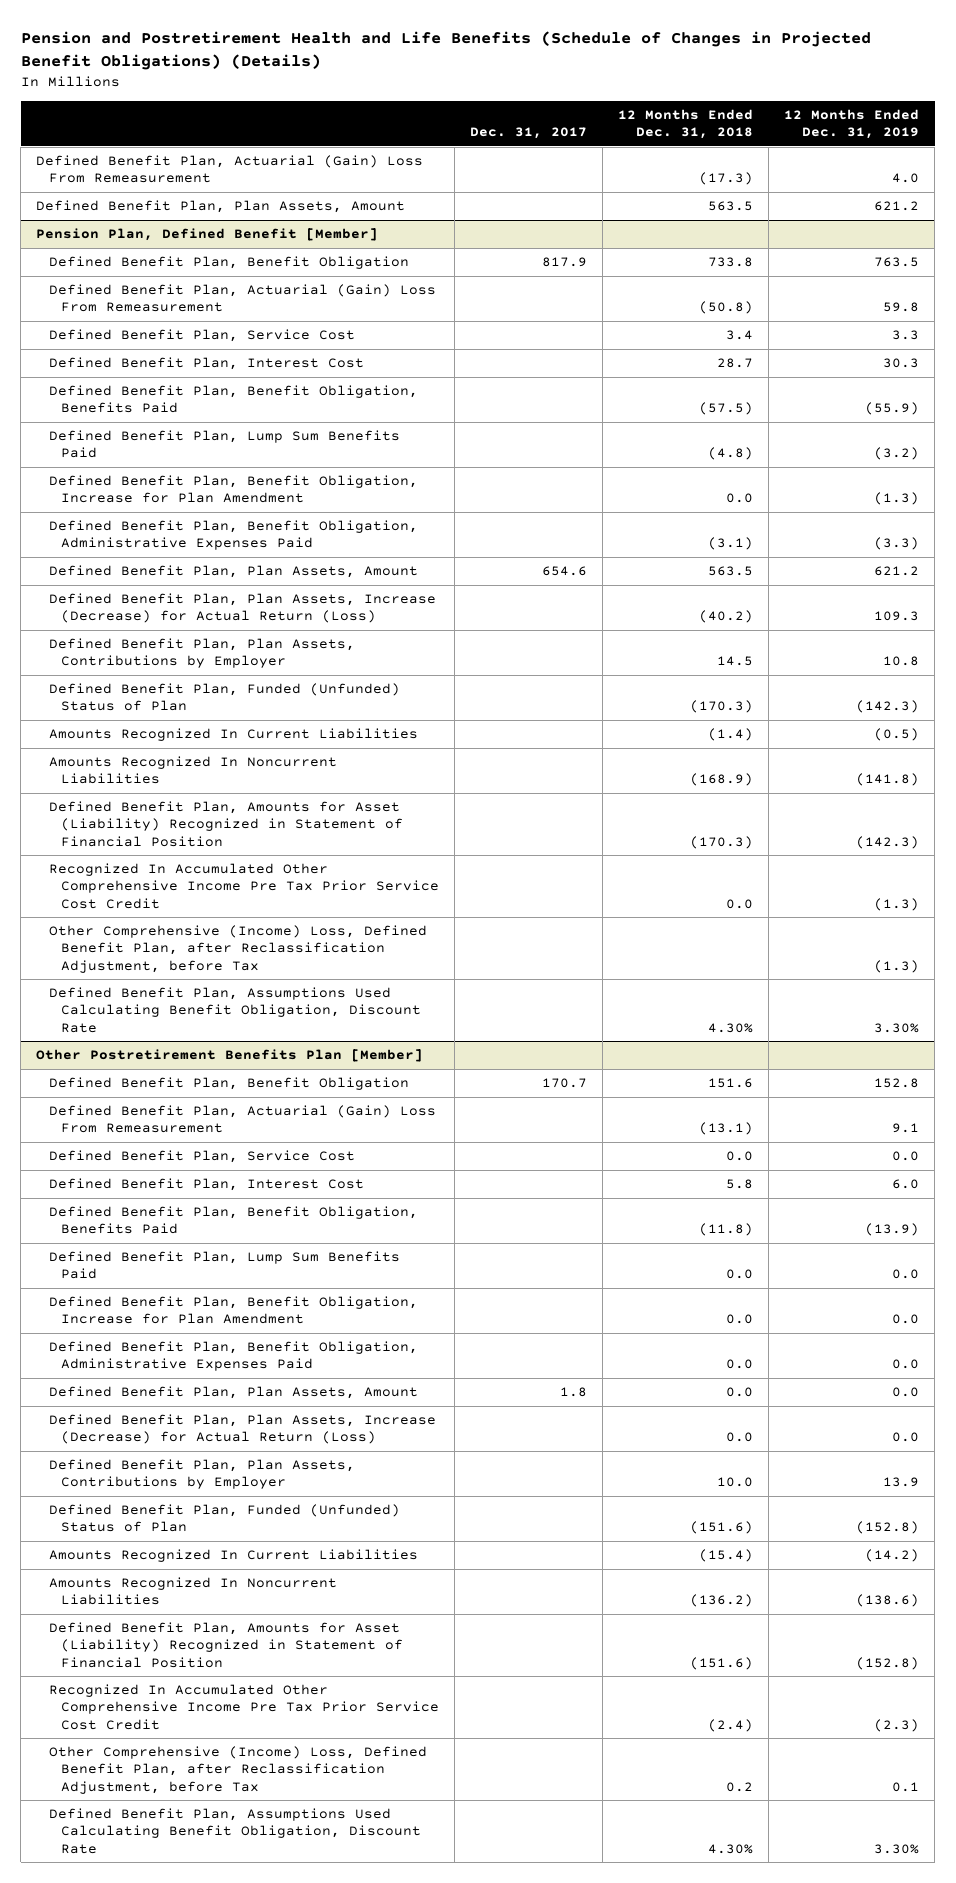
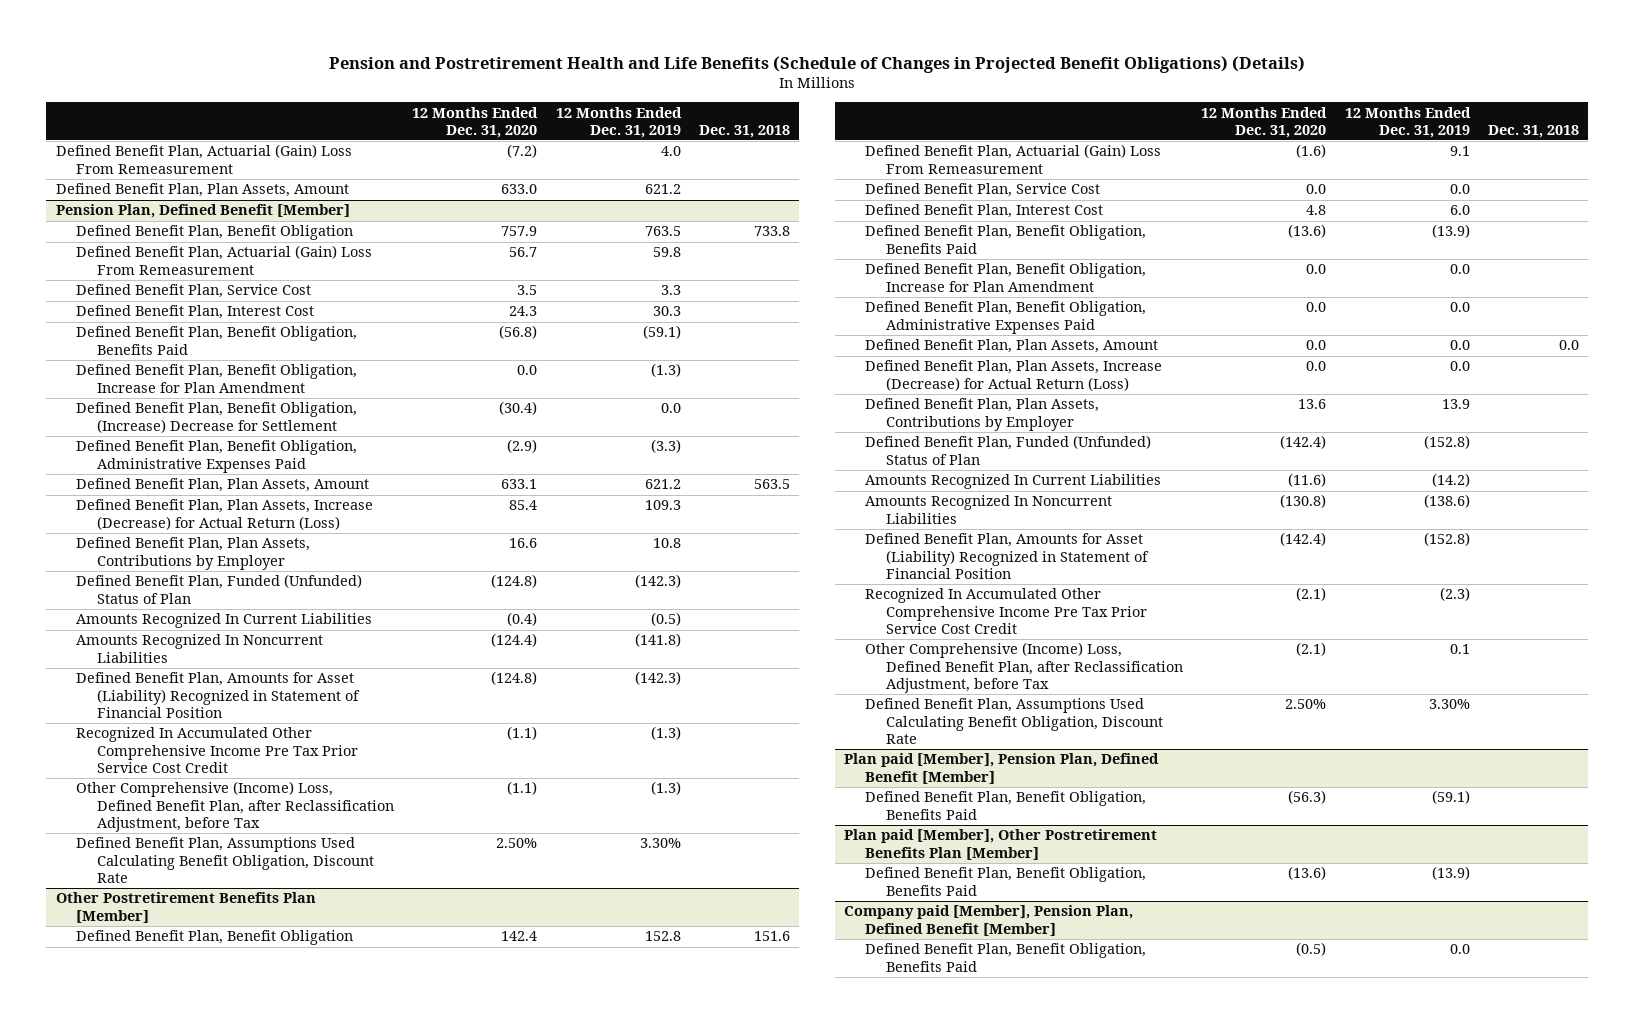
[470,127,588,140] Dec. 31, 2017 -> none
[618,108,754,140] 12 Months Ended Dec. 31, 2018 -> none
none -> [412,106,539,138] 12 Months Ended Dec. 31, 2020
none -> [699,124,791,138] Dec. 31, 2018
[48,430,400,459] Defined Benefit Plan, Lump Sum Benefits Paid -> none
[865,402,920,416] (55.9) -> [642,325,681,340] (59.1)
none -> [76,402,358,433] Defined Benefit Plan, Benefit Obligation, (Increase) Decrease for Settlement
[48,1251,400,1280] Defined Benefit Plan, Lump Sum Benefits Paid -> none
none -> [844,753,1160,784] Plan paid [Member], Pension Plan, Defined Benefit [Member]
none -> [865,791,1147,820] Defined Benefit Plan, Benefit Obligation, Benefits Paid
none -> [844,829,1158,860] Plan paid [Member], Other Postretirement Benefits Plan [Member]
none -> [865,867,1147,896] Defined Benefit Plan, Benefit Obligation, Benefits Paid
none -> [844,905,1134,936] Company paid [Member], Pension Plan, Defined Benefit [Member]
none -> [865,943,1147,972] Defined Benefit Plan, Benefit Obligation, Benefits Paid

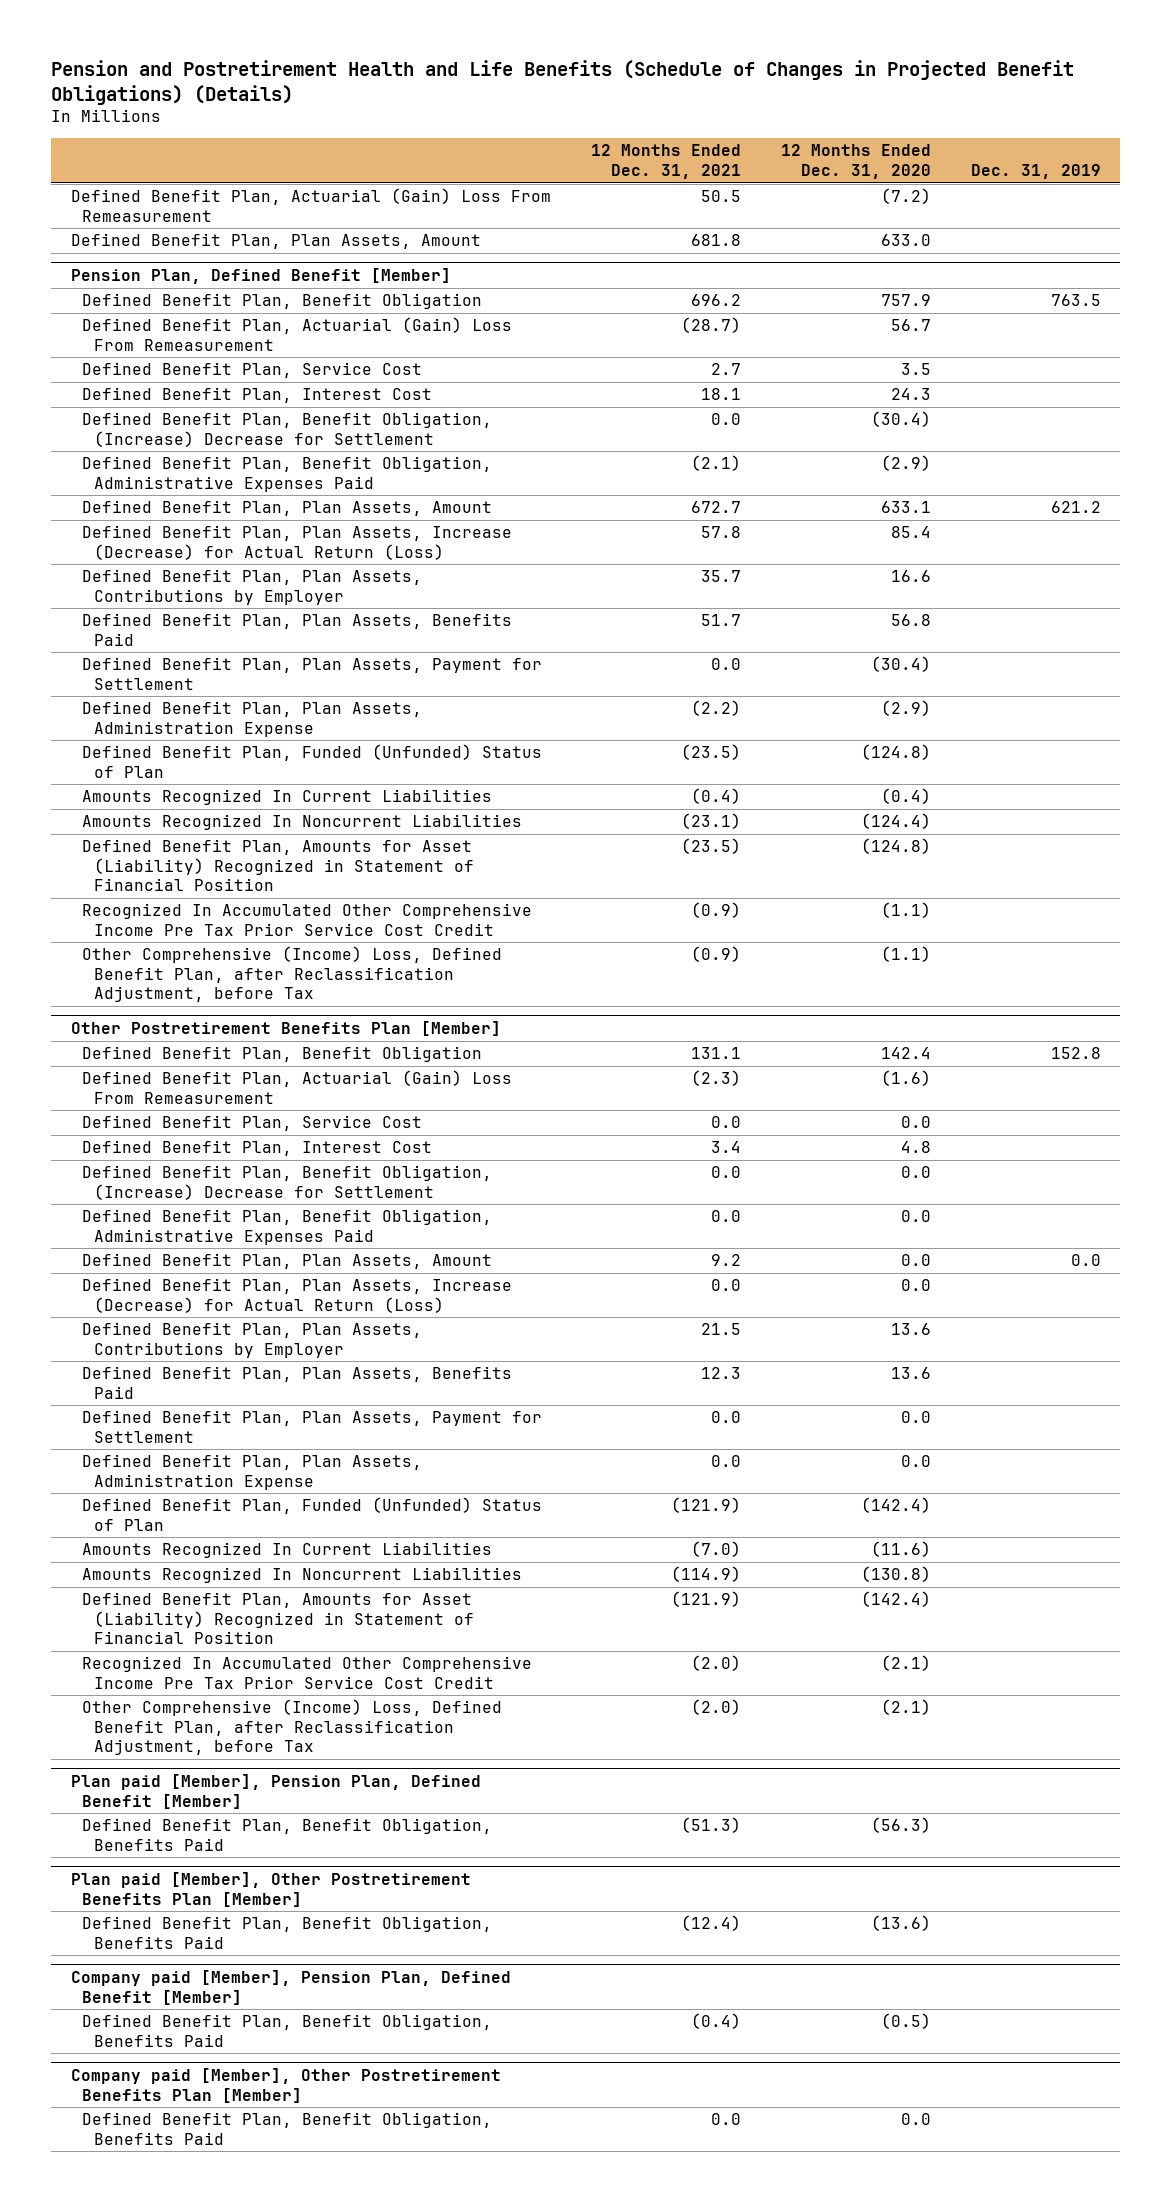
[555,106,682,138] 12 Months Ended Dec. 31, 2019 -> none
[699,124,791,138] Dec. 31, 2018 -> none
none -> [590,144,741,180] 12 Months Ended Dec. 31, 2021
none -> [970,164,1101,180] Dec. 31, 2019
[76,326,358,355] Defined Benefit Plan, Benefit Obligation, Benefits Paid -> none
[76,364,358,393] Defined Benefit Plan, Benefit Obligation, Increase for Plan Amendment -> none
none -> [82,613,513,646] Defined Benefit Plan, Plan Assets, Benefits Paid
none -> [82,657,543,690] Defined Benefit Plan, Plan Assets, Payment for Settlement
none -> [82,701,423,737] Defined Benefit Plan, Plan Assets, Administration Expense
[76,837,374,883] Defined Benefit Plan, Assumptions Used Calculating Benefit Obligation, Discount Rate -> none
[865,225,1147,254] Defined Benefit Plan, Benefit Obligation, Benefits Paid -> none
[865,263,1147,292] Defined Benefit Plan, Benefit Obligation, Increase for Plan Amendment -> [82,1165,493,1200] Defined Benefit Plan, Benefit Obligation, (Increase) Decrease for Settlement
none -> [82,1366,513,1399] Defined Benefit Plan, Plan Assets, Benefits Paid
none -> [82,1410,543,1443] Defined Benefit Plan, Plan Assets, Payment for Settlement
none -> [82,1454,423,1490] Defined Benefit Plan, Plan Assets, Administration Expense
[865,698,1163,744] Defined Benefit Plan, Assumptions Used Calculating Benefit Obligation, Discount Rate -> none
none -> [71,2068,502,2103] Company paid [Member], Other Postretirement Benefits Plan [Member]
none -> [82,2112,493,2145] Defined Benefit Plan, Benefit Obligation, Benefits Paid

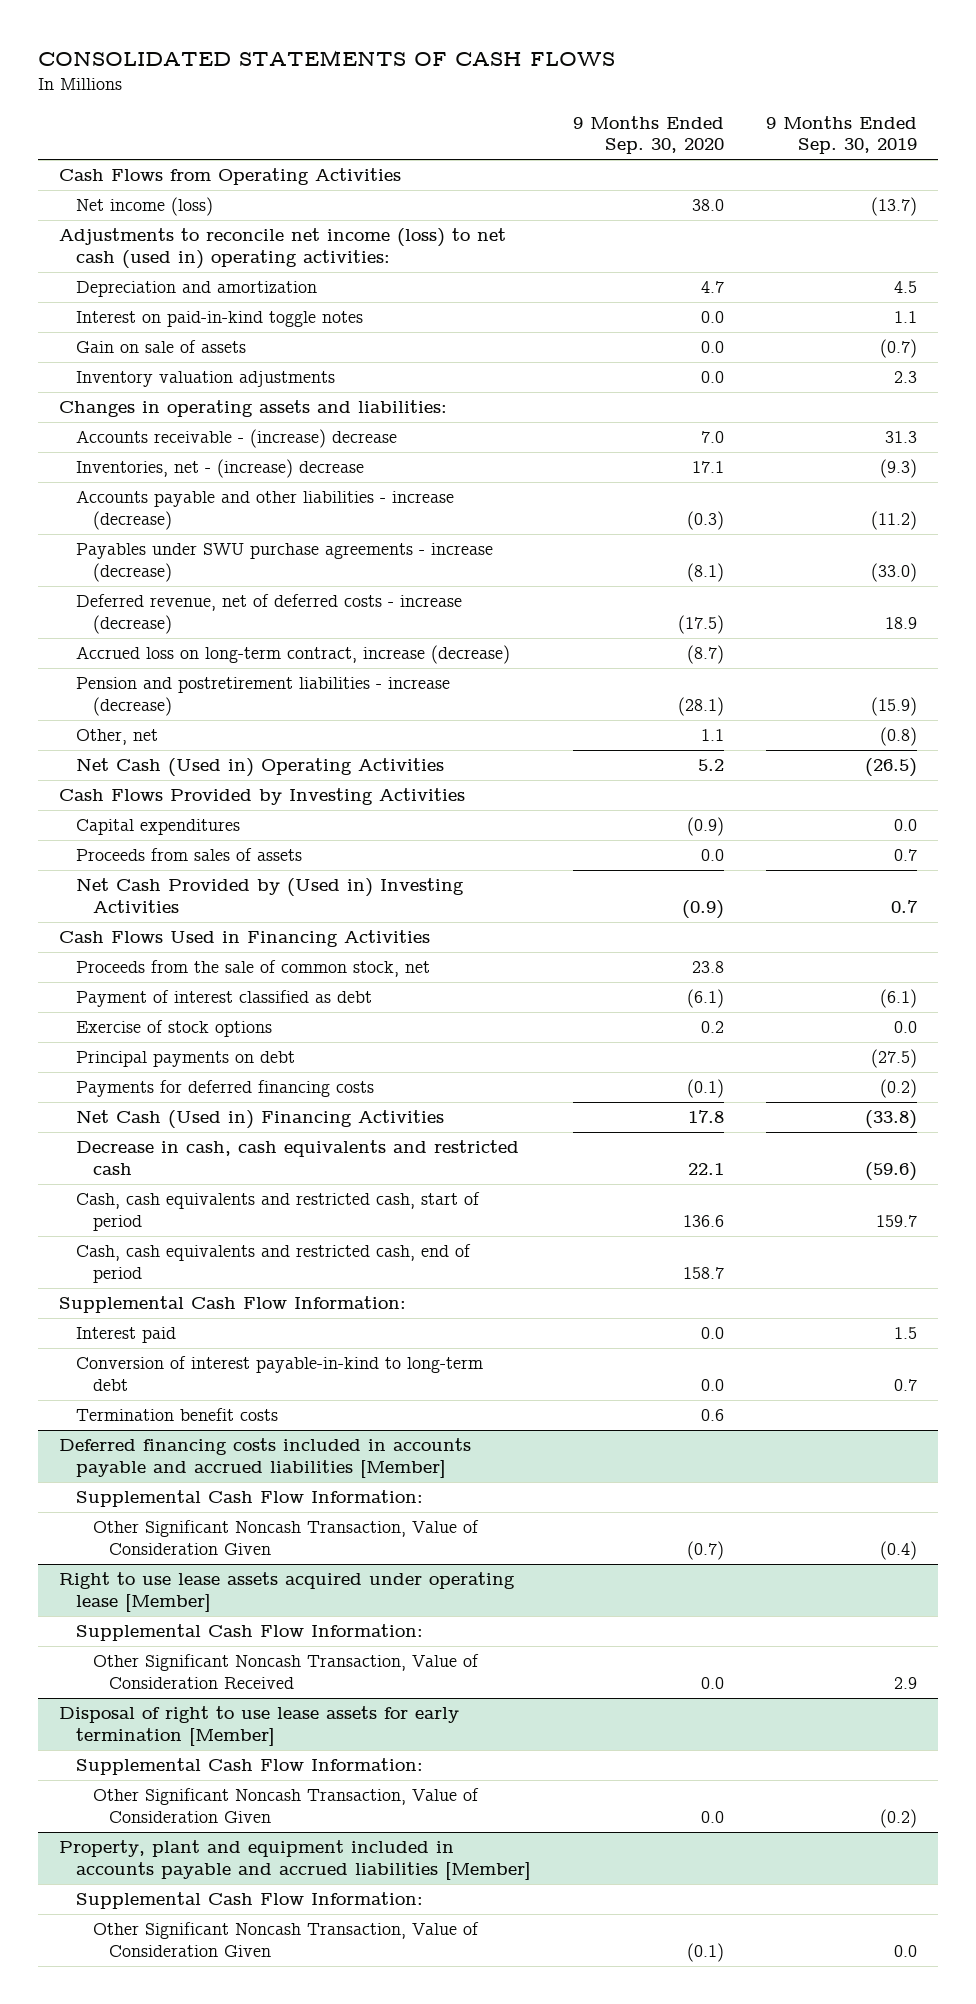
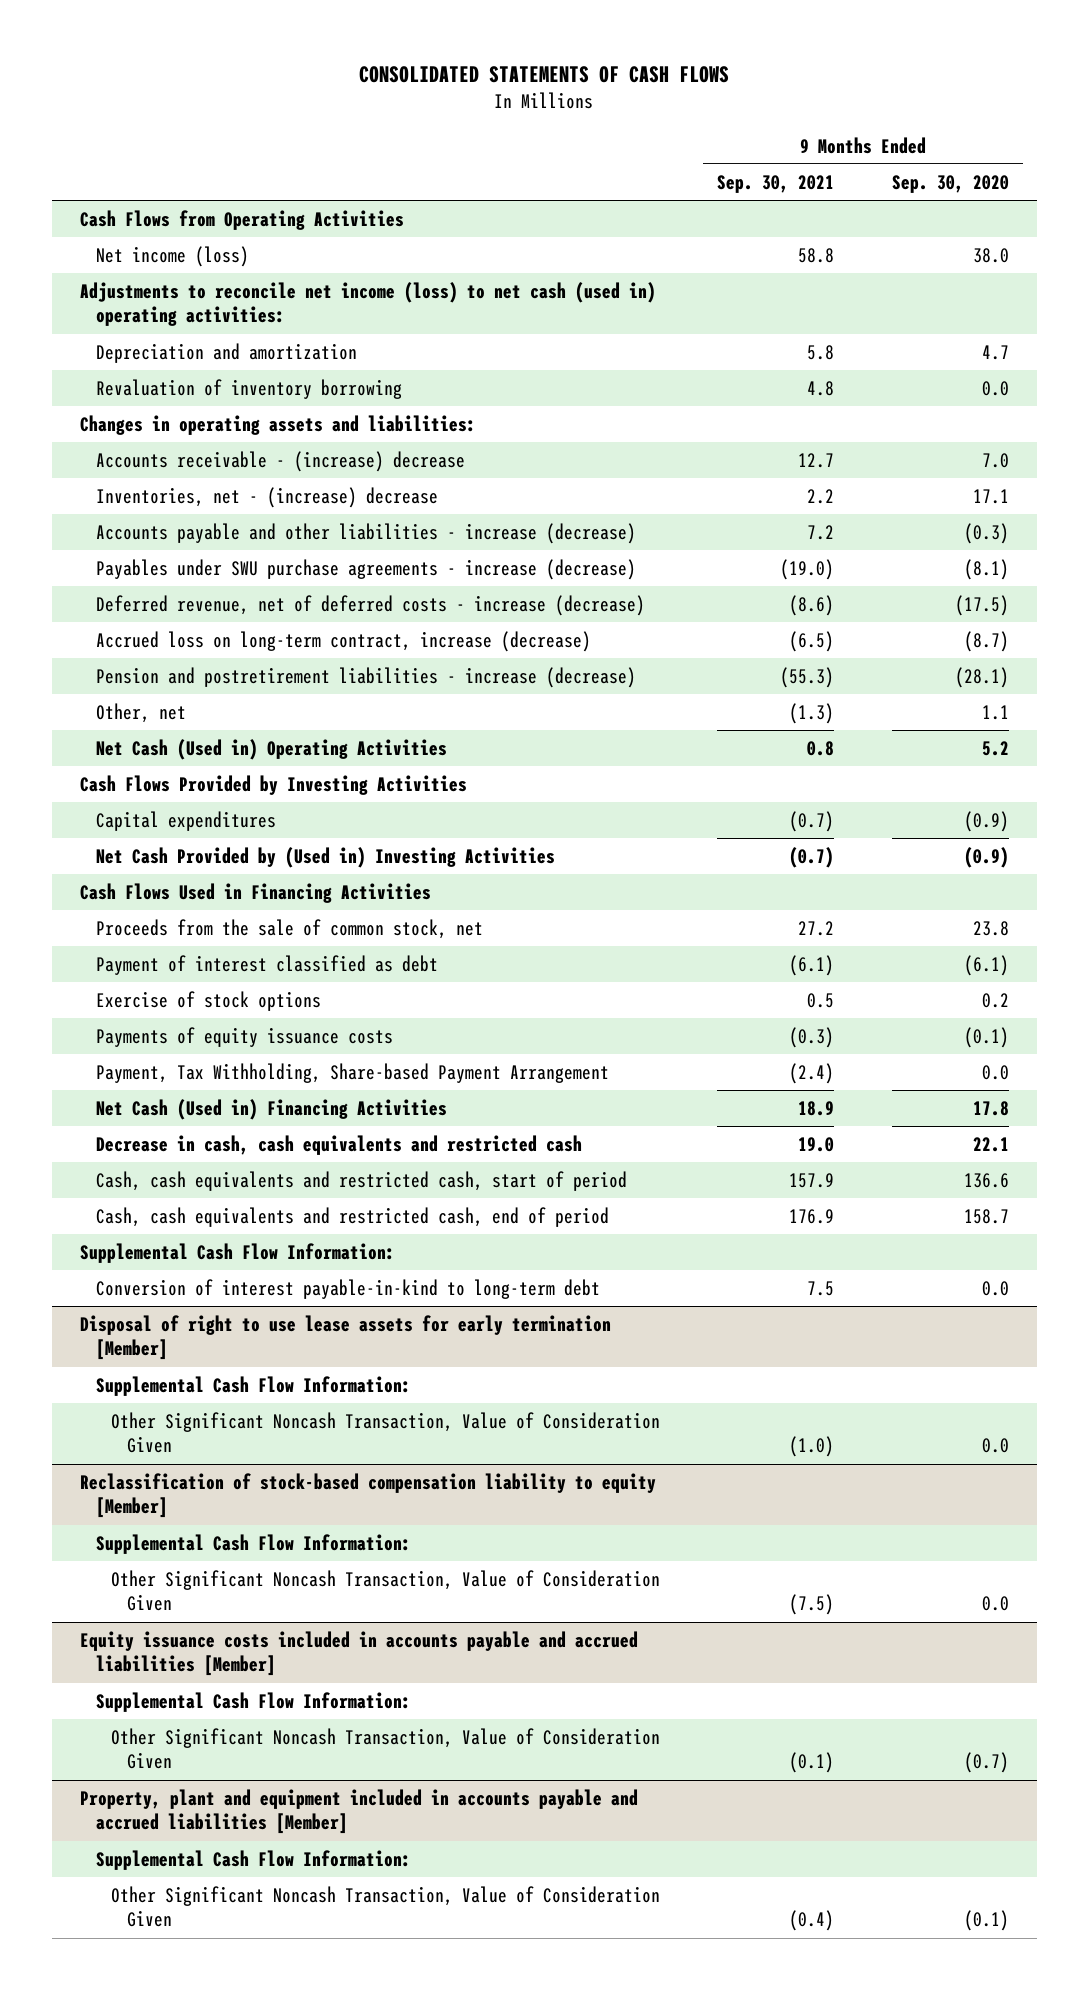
[766,115,918,155] 9 Months Ended Sep. 30, 2019 -> none
none -> [717,174,835,193] Sep. 30, 2021
[75,311,363,328] Interest on paid-in-kind toggle notes -> none
[75,340,246,354] Gain on sale of assets -> none
[75,371,335,388] Inventory valuation adjustments -> none
none -> [95,378,402,399] Revaluation of inventory borrowing
[75,848,302,862] Proceeds from sales of assets -> none
[75,1051,295,1068] Principal payments on debt -> none
[75,1080,374,1098] Payments for deferred financing costs -> none
none -> [95,1026,393,1047] Payments of equity issuance costs
none -> [95,1062,609,1083] Payment, Tax Withholding, Share-based Payment Arrangement
[75,1327,176,1344] Interest paid -> none
[75,1408,278,1422] Termination benefit costs -> none
[59,1438,472,1478] Deferred financing costs included in accounts payable and accrued liabilities [Member] -> none
[75,1490,423,1508] Supplemental Cash Flow Information: -> none
[92,1520,479,1555] Other Significant Noncash Transaction, Value of Consideration Given -> none
[59,1572,516,1612] Right to use lease assets acquired under operating lease [Member] -> none
[75,1624,423,1642] Supplemental Cash Flow Information: -> none
[92,1654,479,1689] Other Significant Noncash Transaction, Value of Consideration Received -> none
none -> [80,1472,657,1519] Reclassification of stock-based compensation liability to equity [Member]
none -> [95,1533,411,1554] Supplemental Cash Flow Information:
none -> [111,1569,661,1612] Other Significant Noncash Transaction, Value of Consideration Given
none -> [80,1630,639,1677] Equity issuance costs included in accounts payable and accrued liabilities [Member]
none -> [95,1691,411,1712] Supplemental Cash Flow Information:
none -> [111,1727,661,1770] Other Significant Noncash Transaction, Value of Consideration Given

